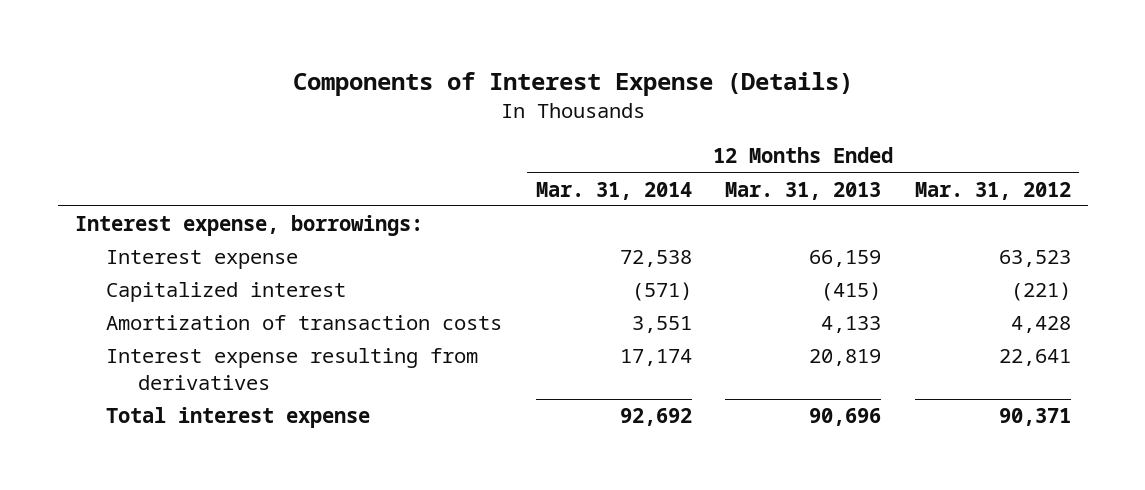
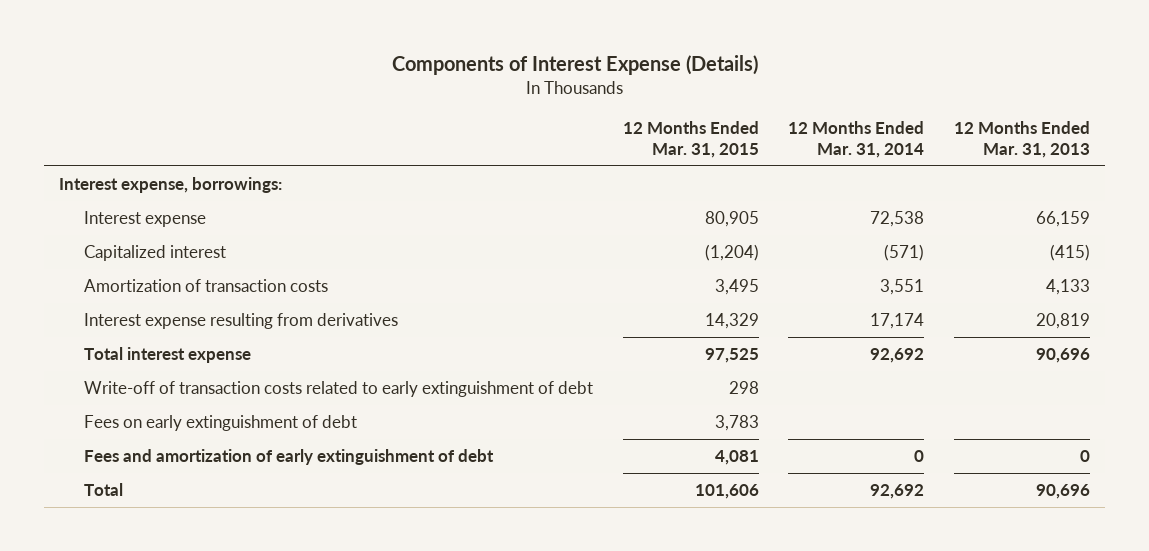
[914,181,1071,200] Mar. 31, 2012 -> none
none -> [622,120,759,158] 12 Months Ended Mar. 31, 2015
none -> [83,381,593,398] Write-off of transaction costs related to early extinguishment of debt
none -> [83,415,357,432] Fees on early extinguishment of debt
none -> [83,449,494,466] Fees and amortization of early extinguishment of debt
none -> [83,483,123,497] Total

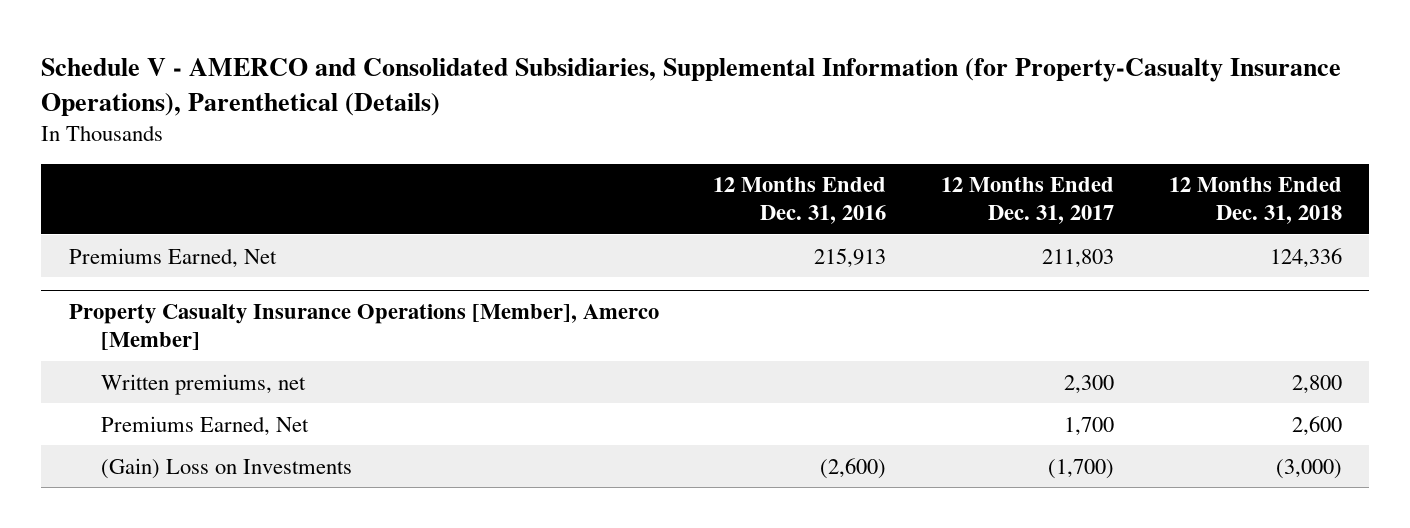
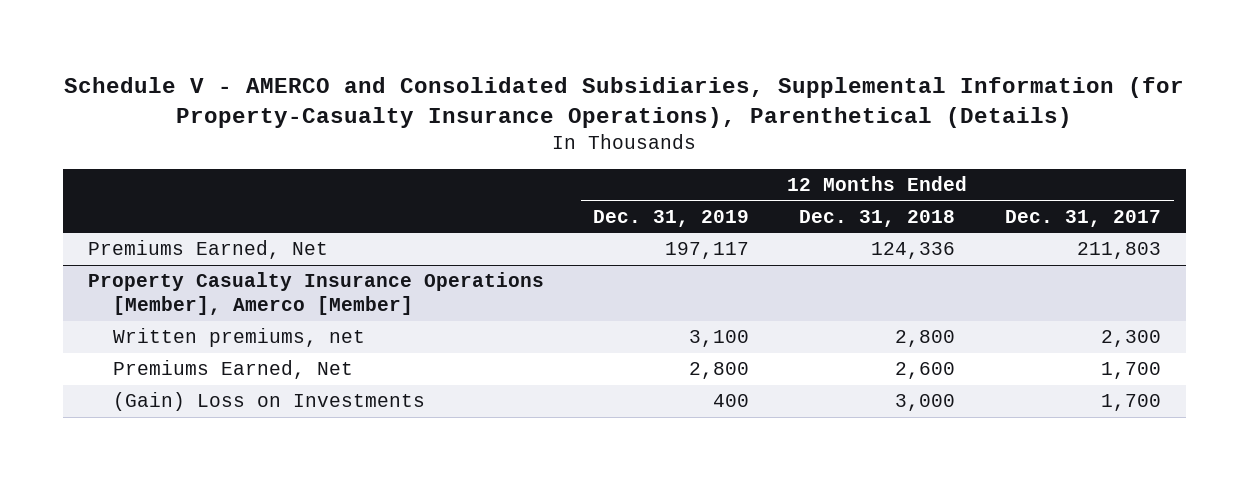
[713,177,887,225] 12 Months Ended Dec. 31, 2016 -> none
none -> [593,209,750,227] Dec. 31, 2019
[1047,458,1114,479] (1,700) -> [1101,394,1162,412] 1,700
[1275,458,1342,479] (3,000) -> [895,394,956,412] 3,000

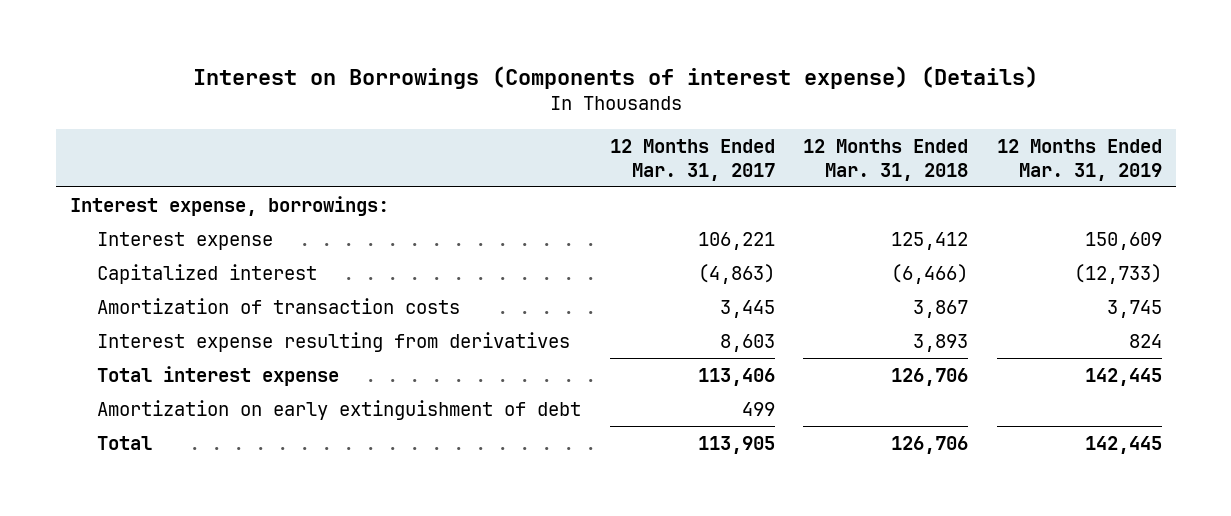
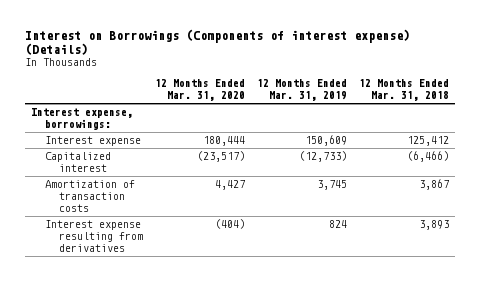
[609,138,775,182] 12 Months Ended Mar. 31, 2017 -> none
none -> [154,79,245,102] 12 Months Ended Mar. 31, 2020
[97,365,340,386] Total interest expense -> none
[97,399,582,420] Amortization on early extinguishment of debt -> none
[97,435,153,450] Total -> none

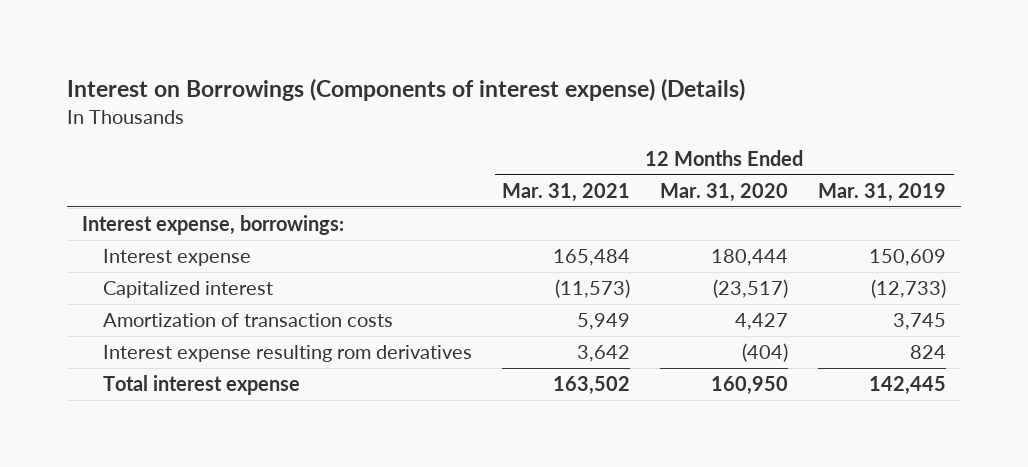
[358,79,449,102] 12 Months Ended Mar. 31, 2018 -> none
none -> [502,182,631,202] Mar. 31, 2021
[45,220,143,252] Interest expense resulting from derivatives -> [103,344,473,362] Interest expense resulting rom derivatives
none -> [103,374,301,395] Total interest expense

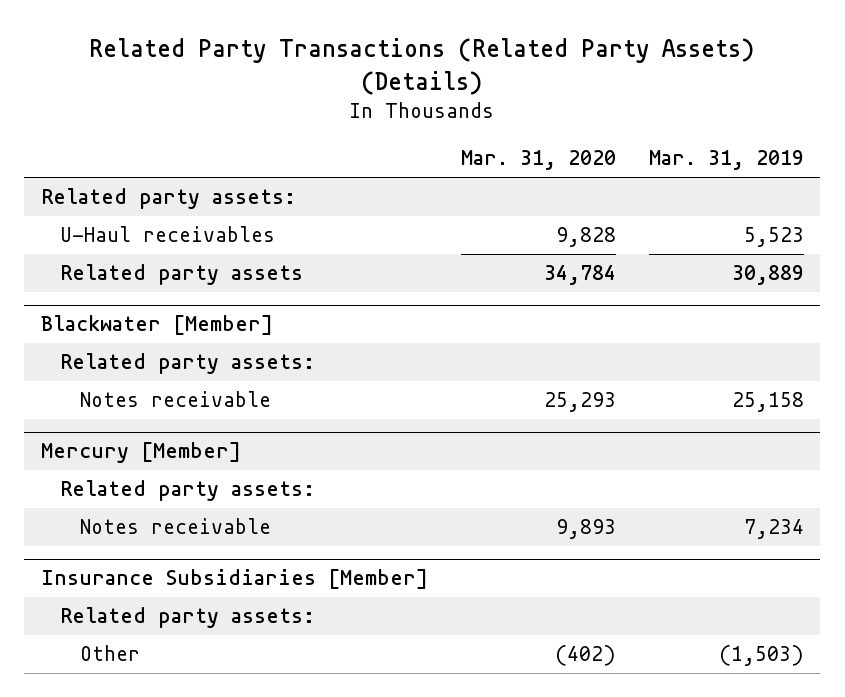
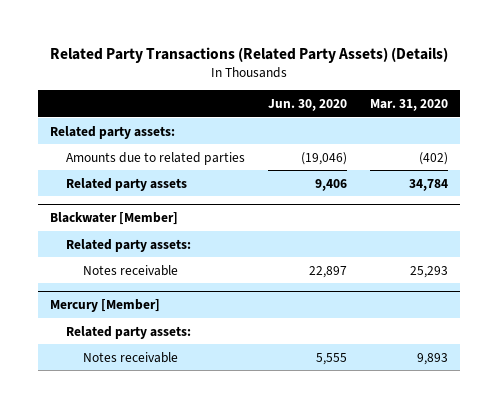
[648,150,804,171] Mar. 31, 2019 -> none
none -> [268,98,348,111] Jun. 30, 2020
[60,226,276,243] U-Haul receivables -> none
none -> [66,151,246,165] Amounts due to related parties
[40,569,428,590] Insurance Subsidiaries [Member] -> none
[60,607,316,629] Related party assets: -> none
[79,645,140,662] Other -> none

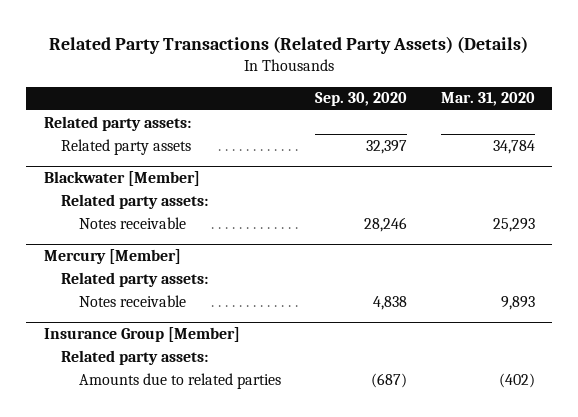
[268,98,348,111] Jun. 30, 2020 -> none
none -> [314,92,407,107] Sep. 30, 2020
[66,151,246,165] Amounts due to related parties -> none
none -> [43,326,240,342] Insurance Group [Member]
none -> [61,349,209,365] Related party assets:
none -> [78,372,281,389] Amounts due to related parties

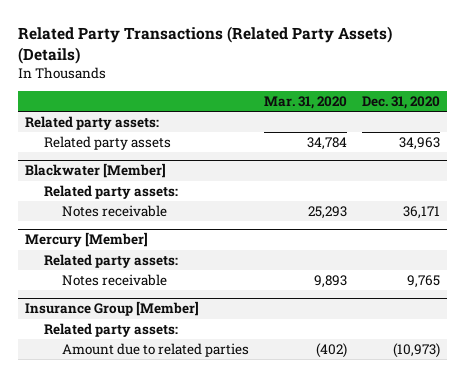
[314,92,407,107] Sep. 30, 2020 -> none
none -> [361,95,440,109] Dec. 31, 2020
[78,372,281,389] Amounts due to related parties -> [62,343,250,358] Amount due to related parties

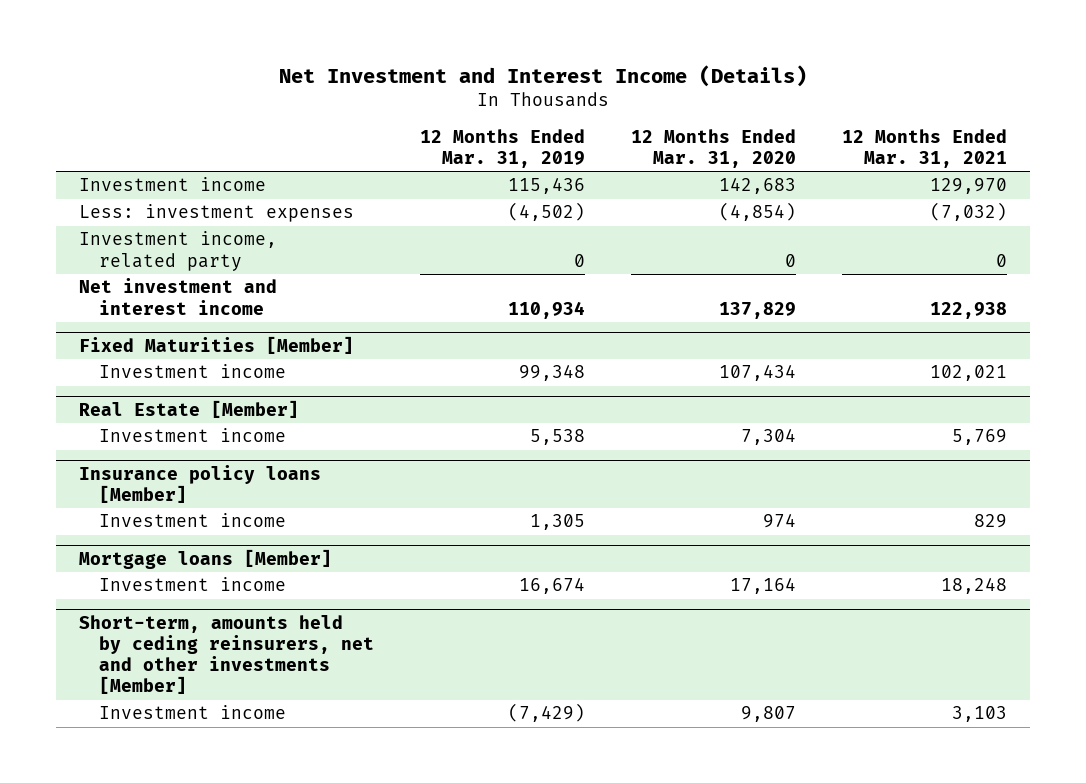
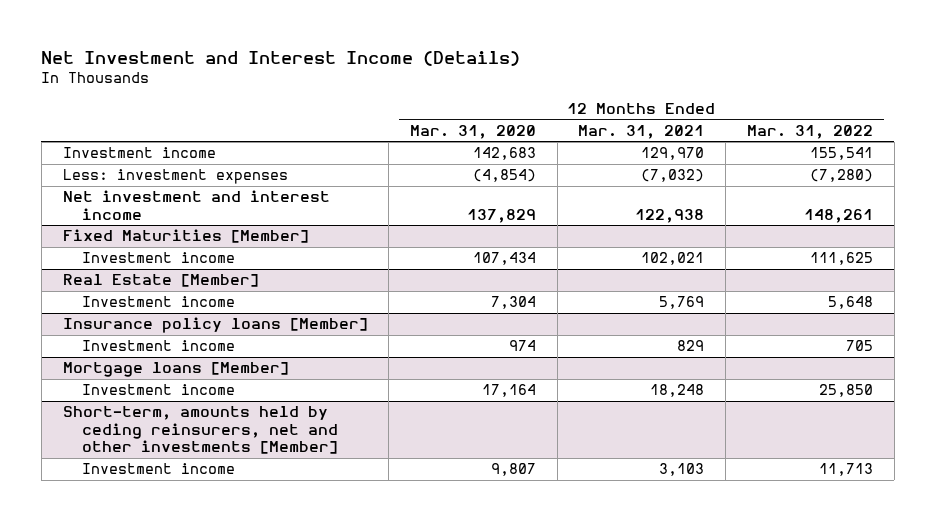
[419,128,585,168] 12 Months Ended Mar. 31, 2019 -> none
none -> [746,124,873,139] Mar. 31, 2022
[78,231,277,271] Investment income, related party -> none

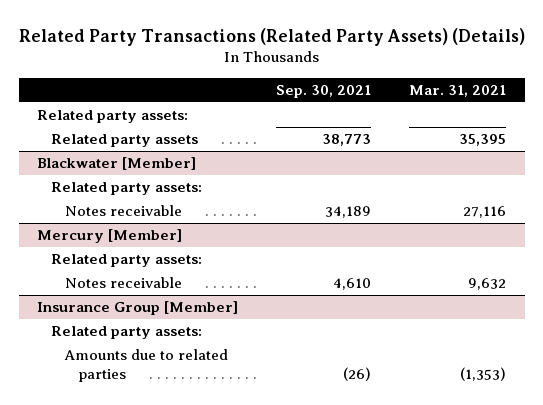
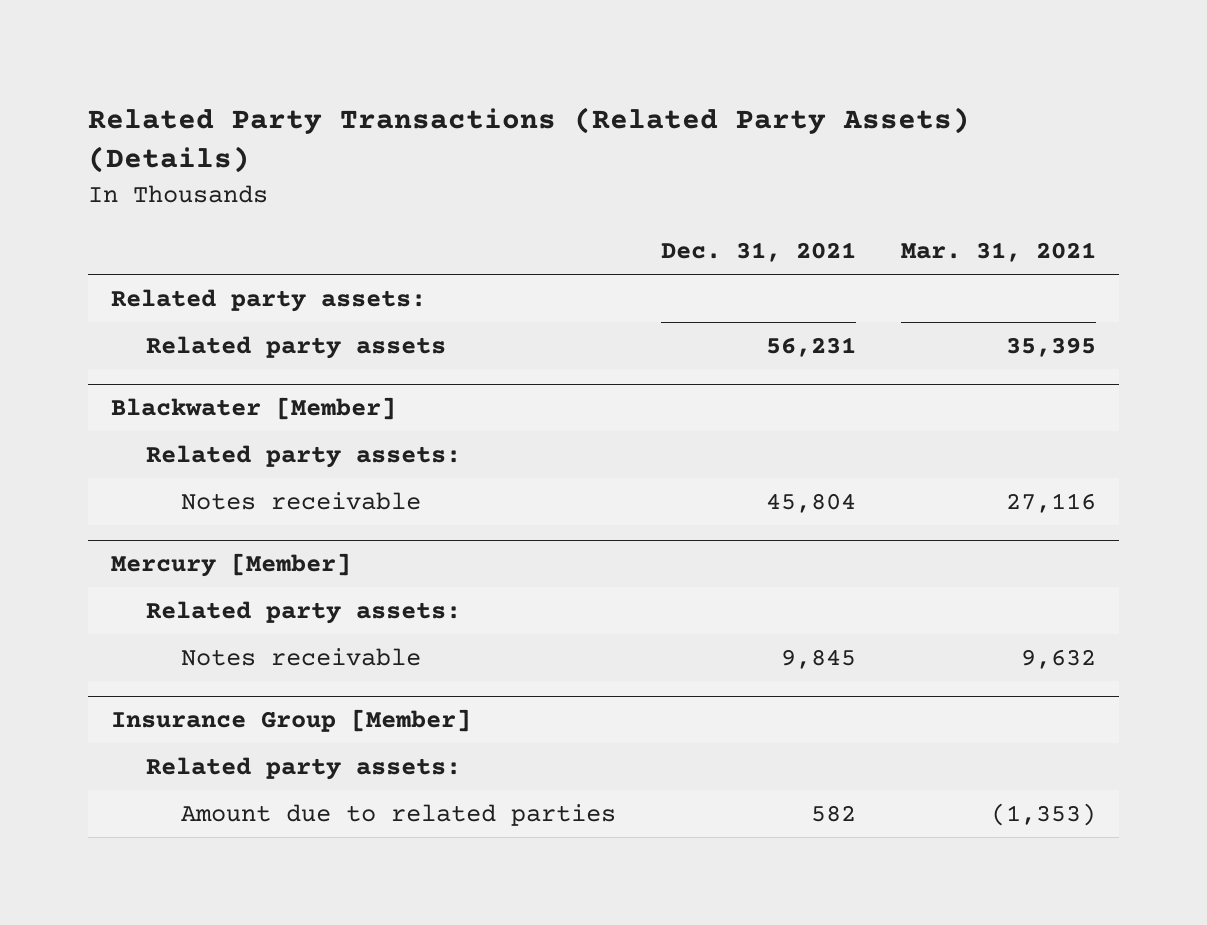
[276,84,372,98] Sep. 30, 2021 -> none
none -> [660,241,856,262] Dec. 31, 2021
[64,349,229,383] Amounts due to related parties -> [180,804,616,827] Amount due to related parties

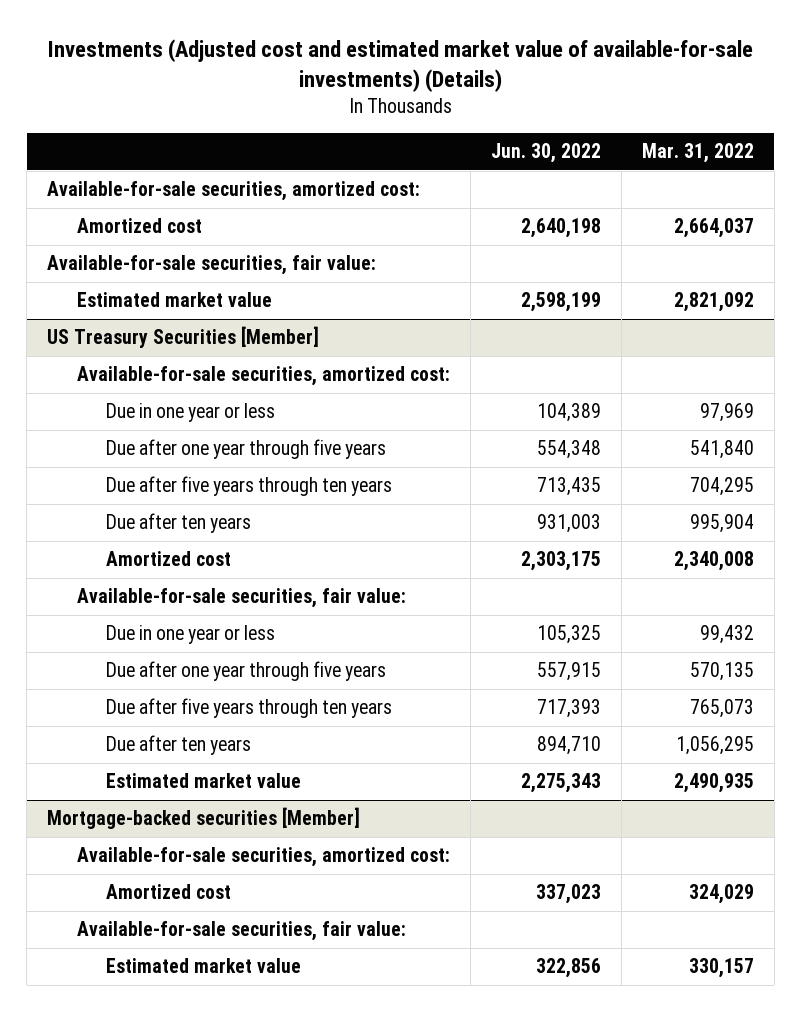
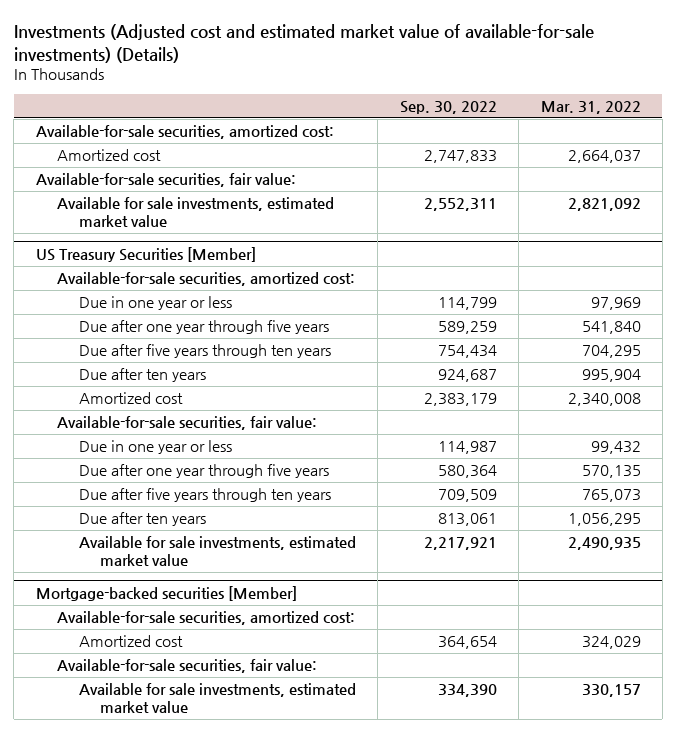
[490,142,601,163] Jun. 30, 2022 -> none
none -> [399,101,497,115] Sep. 30, 2022
[76,292,272,308] Estimated market value -> [57,196,335,227] Available for sale investments, estimated market value
[106,773,302,789] Estimated market value -> [78,535,356,566] Available for sale investments, estimated market value
[106,958,302,974] Estimated market value -> [78,682,356,713] Available for sale investments, estimated market value

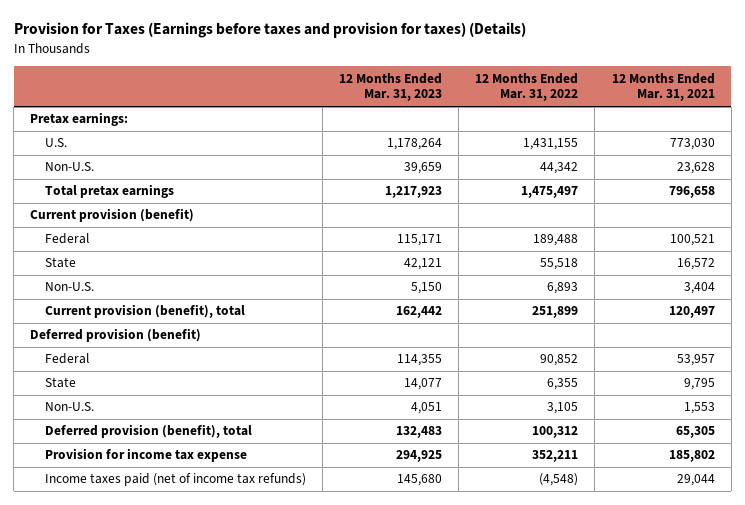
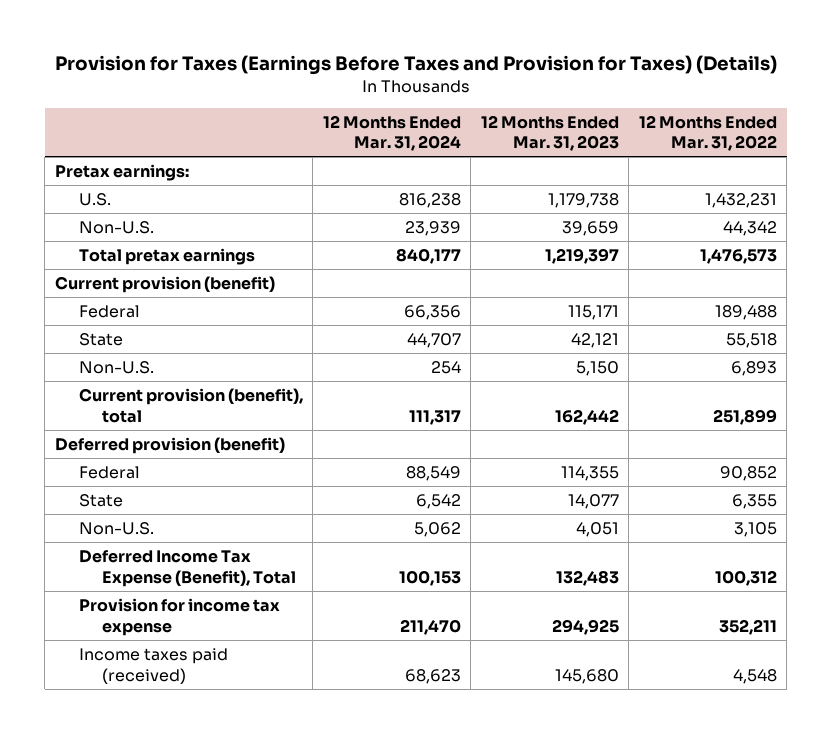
[13,22,526,39] Provision for Taxes (Earnings before taxes and provision for taxes) (Details) -> [54,54,777,75] Provision for Taxes (Earnings Before Taxes and Provision for Taxes) (Details)
[611,72,715,102] 12 Months Ended Mar. 31, 2021 -> none
none -> [322,114,461,152] 12 Months Ended Mar. 31, 2024
[386,138,442,151] 1,178,264 -> [547,192,619,208] 1,179,738
[523,138,579,151] 1,431,155 -> [704,192,777,208] 1,432,231
[384,186,442,199] 1,217,923 -> [544,247,619,264] 1,219,397
[521,186,579,199] 1,475,497 -> [699,247,777,264] 1,476,573
[44,424,252,439] Deferred provision (benefit), total -> [78,549,297,587] Deferred Income Tax Expense (Benefit), Total
[44,473,306,487] Income taxes paid (net of income tax refunds) -> [78,647,228,684] Income taxes paid (received)
[539,473,579,487] (4,548) -> [732,668,777,684] 4,548

